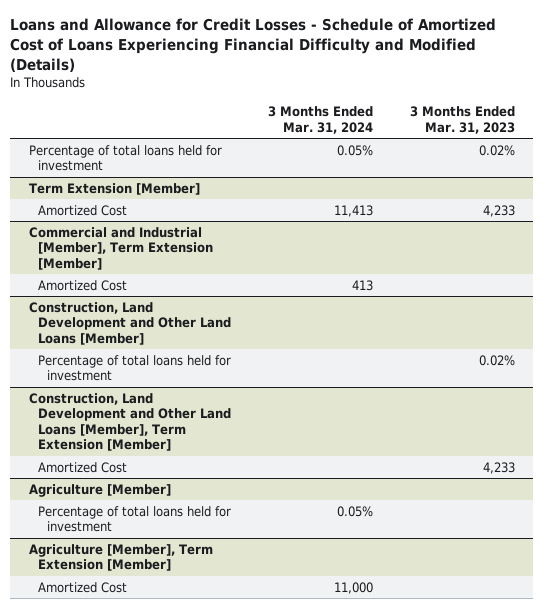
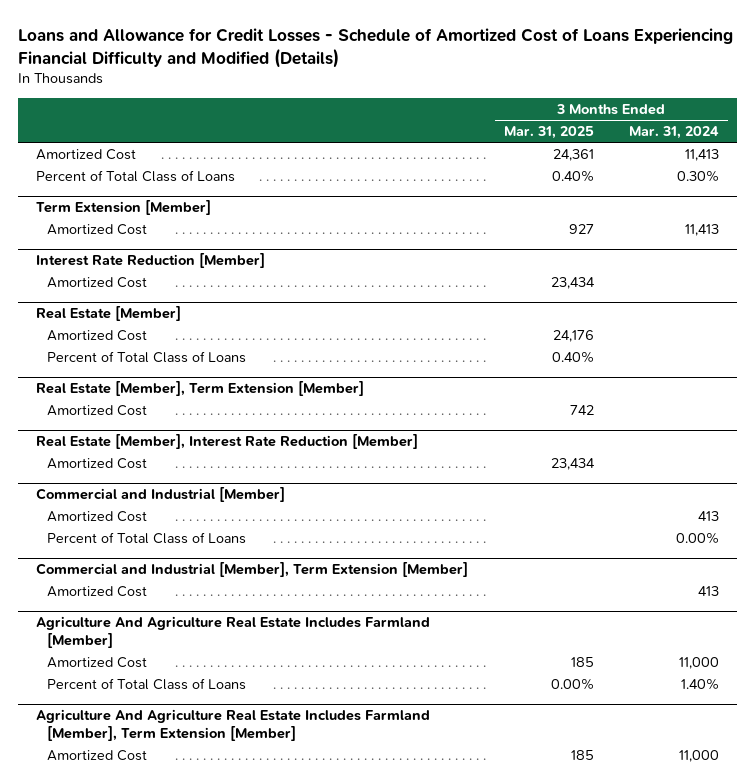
[409,106,515,134] 3 Months Ended Mar. 31, 2023 -> none
none -> [503,126,594,140] Mar. 31, 2025
none -> [35,149,136,161] Amortized Cost
[28,144,222,172] Percentage of total loans held for investment -> [35,170,235,183] Percent of Total Class of Loans
[337,144,374,156] 0.05% -> [677,170,720,183] 0.30%
none -> [35,253,265,269] Interest Rate Reduction [Member]
none -> [47,277,148,289] Amortized Cost
none -> [35,306,181,322] Real Estate [Member]
none -> [47,330,148,342] Amortized Cost
none -> [47,351,247,364] Percent of Total Class of Loans
none -> [35,381,364,397] Real Estate [Member], Term Extension [Member]
none -> [47,405,148,417] Amortized Cost
none -> [35,434,418,450] Real Estate [Member], Interest Rate Reduction [Member]
none -> [47,458,148,470] Amortized Cost
none -> [35,487,285,503] Commercial and Industrial [Member]
none -> [47,511,148,523] Amortized Cost
none -> [47,532,247,545] Percent of Total Class of Loans
[28,301,232,345] Construction, Land Development and Other Land Loans [Member] -> none
[38,354,232,382] Percentage of total loans held for investment -> none
[28,392,232,452] Construction, Land Development and Other Land Loans [Member], Term Extension [Member] -> none
[38,461,128,473] Amortized Cost -> none
[38,505,232,533] Percentage of total loans held for investment -> none
[28,543,213,572] Agriculture [Member], Term Extension [Member] -> none
[28,483,171,497] Agriculture [Member] -> [35,616,430,649] Agriculture And Agriculture Real Estate Includes Farmland [Member]
none -> [47,678,247,691] Percent of Total Class of Loans
none -> [35,709,430,742] Agriculture And Agriculture Real Estate Includes Farmland [Member], Term Extension [Member]
none -> [47,750,148,762] Amortized Cost

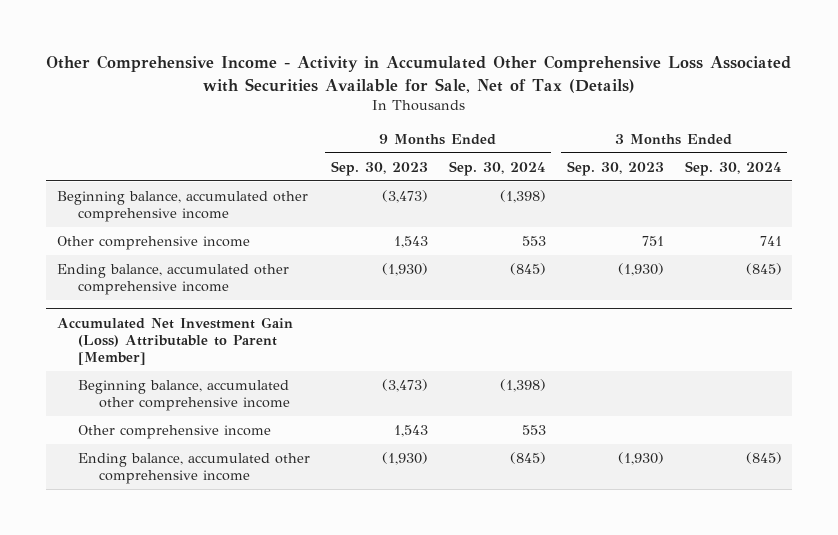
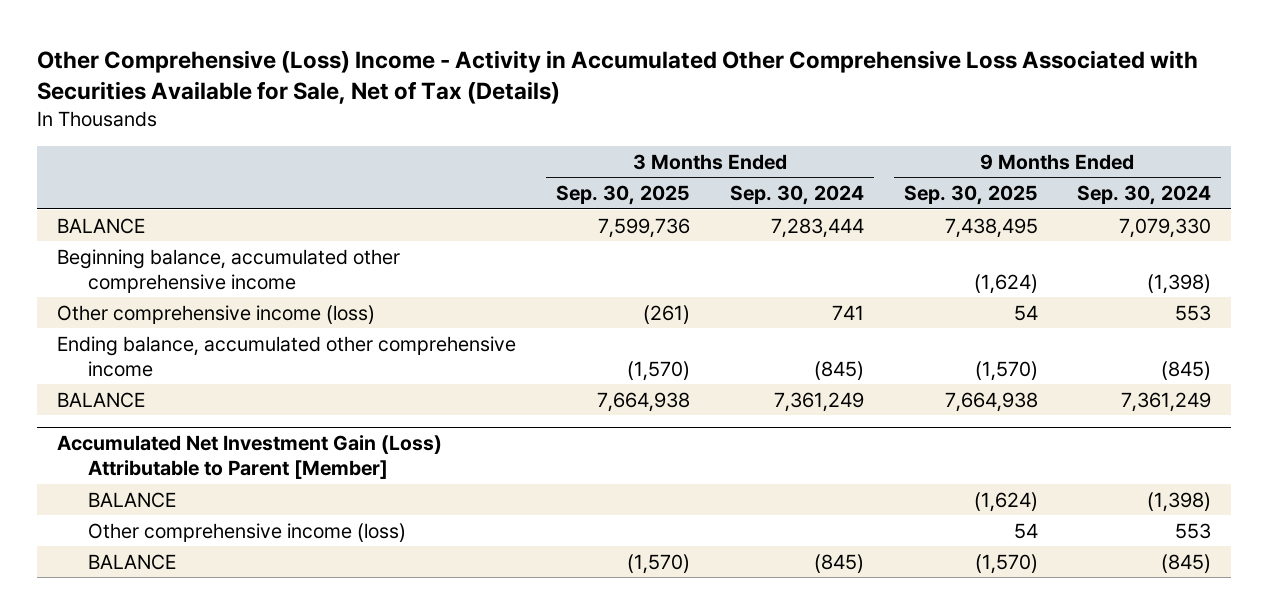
[46,55,792,93] Other Comprehensive Income - Activity in Accumulated Other Comprehensive Loss Associated with Securities Available for Sale, Net of Tax (Details) -> [37,50,1199,105] Other Comprehensive (Loss) Income - Activity in Accumulated Other Comprehensive Loss Associated with Securities Available for Sale, Net of Tax (Details)
[330,160,428,176] Sep. 30, 2023 -> none
[566,160,664,176] Sep. 30, 2023 -> none
none -> [556,185,691,206] Sep. 30, 2025
none -> [903,185,1038,206] Sep. 30, 2025
none -> [57,217,146,234] BALANCE
[56,236,250,251] Other comprehensive income -> [57,304,376,324] Other comprehensive income (loss)
none -> [57,391,146,408] BALANCE
[77,380,290,412] Beginning balance, accumulated other comprehensive income -> [87,491,176,508] BALANCE
[77,425,271,440] Other comprehensive income -> [87,522,406,542] Other comprehensive income (loss)
[77,453,310,485] Ending balance, accumulated other comprehensive income -> [87,553,176,570] BALANCE

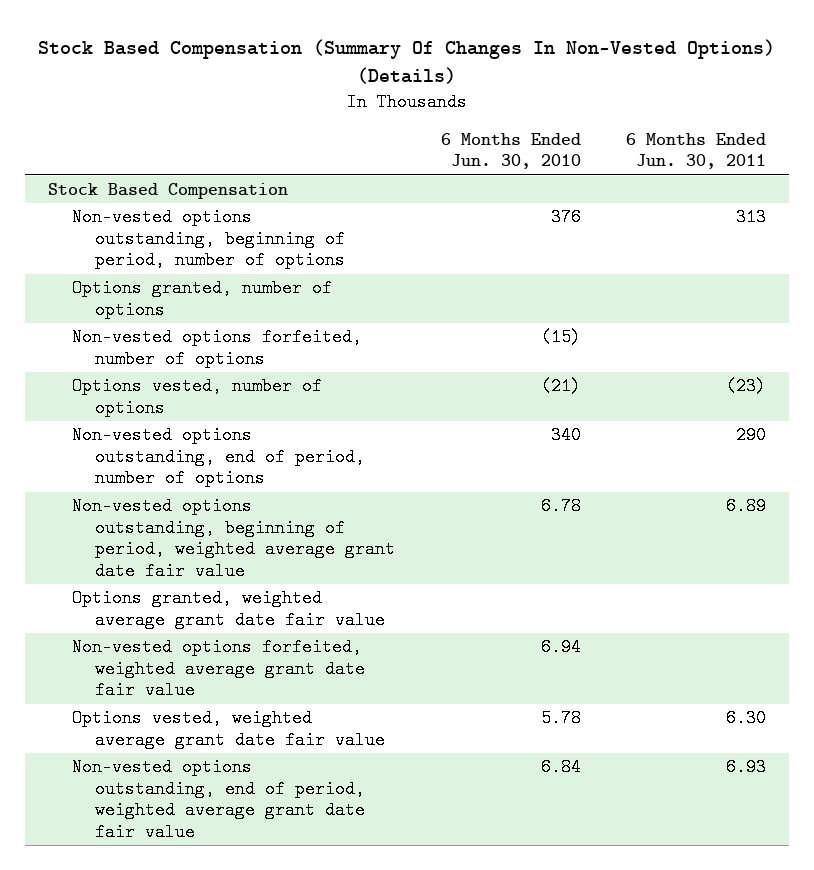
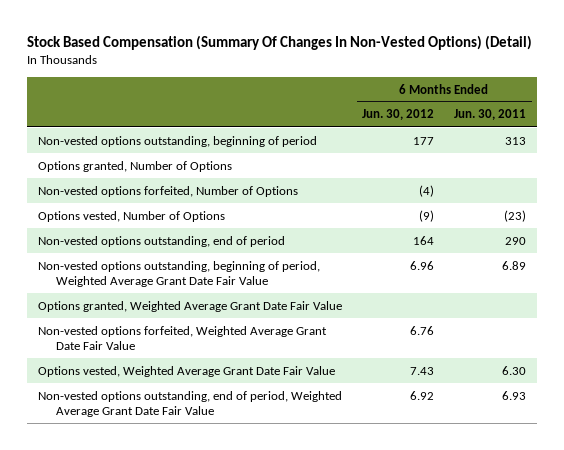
[38,38,776,85] Stock Based Compensation (Summary Of Changes In Non-Vested Options) (Details) -> [27,35,533,51] Stock Based Compensation (Summary Of Changes In Non-Vested Options) (Detail)
[440,132,581,170] 6 Months Ended Jun. 30, 2010 -> none
none -> [361,109,434,121] Jun. 30, 2012
[48,183,289,200] Stock Based Compensation -> none
[71,208,346,270] Non-vested options outstanding, beginning of period, number of options -> [37,135,317,147] Non-vested options outstanding, beginning of period
[71,279,332,319] Options granted, number of options -> [37,160,232,172] Options granted, Number of Options
[71,328,362,368] Non-vested options forfeited, number of options -> [37,185,298,197] Non-vested options forfeited, Number of Options
[71,377,322,417] Options vested, number of options -> [37,210,225,222] Options vested, Number of Options
[71,426,366,488] Non-vested options outstanding, end of period, number of options -> [37,235,285,247] Non-vested options outstanding, end of period
[71,497,396,580] Non-vested options outstanding, beginning of period, weighted average grant date fair value -> [37,260,320,287] Non-vested options outstanding, beginning of period, Weighted Average Grant Date Fair Value
[71,589,386,629] Options granted, weighted average grant date fair value -> [37,300,342,312] Options granted, Weighted Average Grant Date Fair Value
[71,638,366,700] Non-vested options forfeited, weighted average grant date fair value -> [37,325,327,350] Non-vested options forfeited, Weighted Average Grant Date Fair Value
[71,709,386,749] Options vested, weighted average grant date fair value -> [37,365,335,377] Options vested, Weighted Average Grant Date Fair Value
[71,758,366,841] Non-vested options outstanding, end of period, weighted average grant date fair value -> [37,390,342,417] Non-vested options outstanding, end of period, Weighted Average Grant Date Fair Value

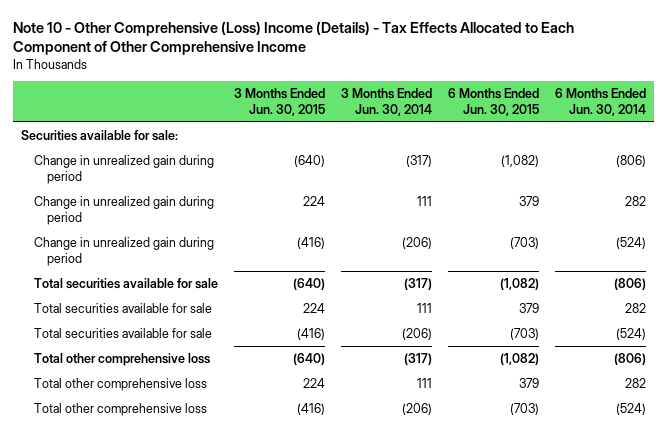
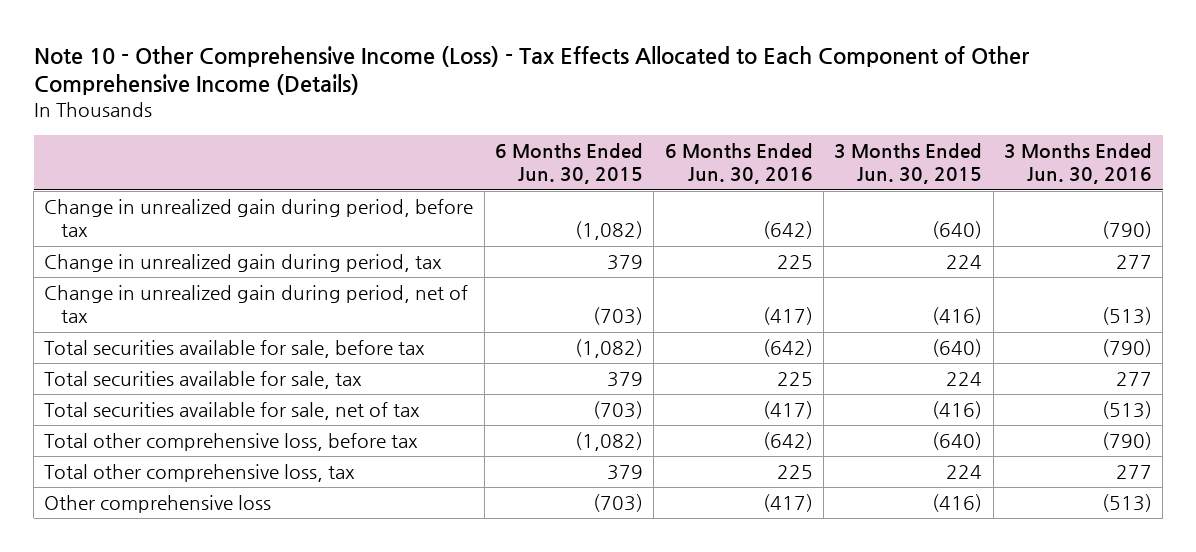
[13,20,575,55] Note 10 - Other Comprehensive (Loss) Income (Details) - Tax Effects Allocated to Each Component of Other Comprehensive Income -> [33,45,1030,96] Note 10 - Other Comprehensive Income (Loss) - Tax Effects Allocated to Each Component of Other Comprehensive Income (Details)
[340,88,432,116] 3 Months Ended Jun. 30, 2014 -> none
[554,88,646,116] 6 Months Ended Jun. 30, 2014 -> none
none -> [664,143,813,185] 6 Months Ended Jun. 30, 2016
none -> [1003,143,1152,185] 3 Months Ended Jun. 30, 2016
[21,130,179,142] Securities available for sale: -> none
[33,155,214,184] Change in unrealized gain during period -> [44,199,474,238] Change in unrealized gain during period, before tax
[33,196,214,225] Change in unrealized gain during period -> [44,254,443,273] Change in unrealized gain during period, tax
[33,237,214,266] Change in unrealized gain during period -> [44,285,469,324] Change in unrealized gain during period, net of tax
[33,278,218,290] Total securities available for sale -> [44,340,426,359] Total securities available for sale, before tax
[33,303,212,314] Total securities available for sale -> [44,371,363,390] Total securities available for sale, tax
[33,328,212,339] Total securities available for sale -> [44,402,421,421] Total securities available for sale, net of tax
[33,353,210,367] Total other comprehensive loss -> [44,433,419,452] Total other comprehensive loss, before tax
[33,378,207,392] Total other comprehensive loss -> [44,464,356,483] Total other comprehensive loss, tax
[33,403,207,417] Total other comprehensive loss -> [44,495,272,514] Other comprehensive loss

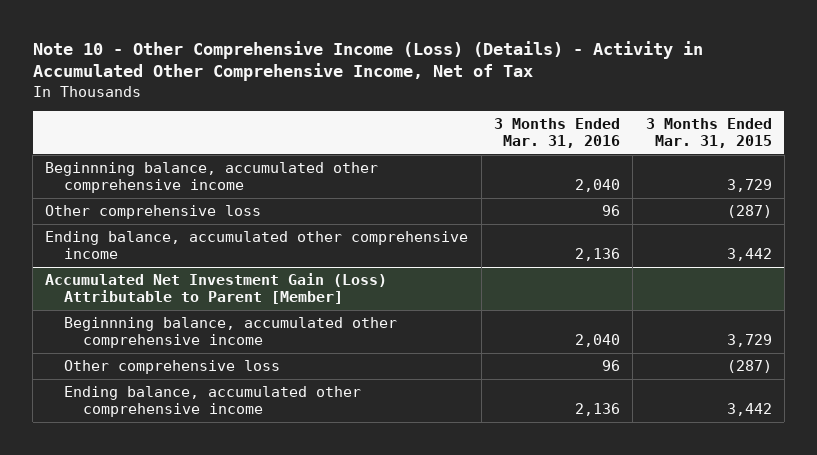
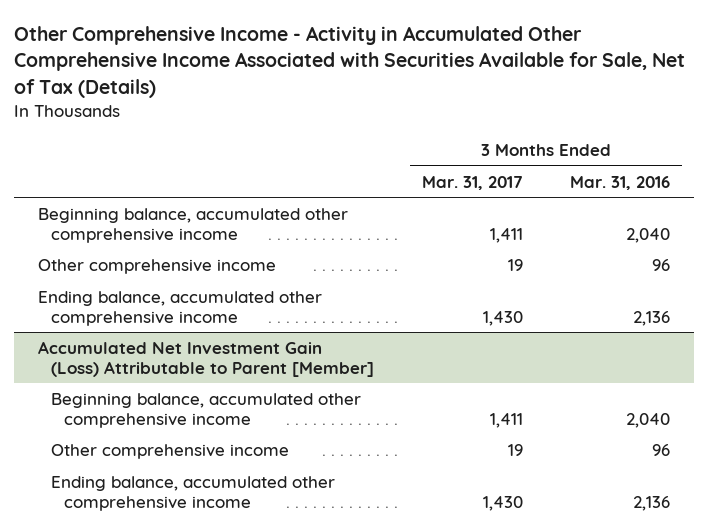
[32,40,703,82] Note 10 - Other Comprehensive Income (Loss) (Details) - Activity in Accumulated Other Comprehensive Income, Net of Tax -> [14,25,686,98] Other Comprehensive Income - Activity in Accumulated Other Comprehensive Income Associated with Securities Available for Sale, Net of Tax (Details)
[645,118,772,148] 3 Months Ended Mar. 31, 2015 -> none
none -> [421,175,523,190] Mar. 31, 2017
[45,162,379,194] Beginnning balance, accumulated other comprehensive income -> [37,207,348,243] Beginning balance, accumulated other comprehensive income
[45,205,262,220] Other comprehensive loss -> [37,258,276,274] Other comprehensive income
[64,317,398,349] Beginnning balance, accumulated other comprehensive income -> [51,392,362,428] Beginning balance, accumulated other comprehensive income
[64,360,281,375] Other comprehensive loss -> [51,443,290,459] Other comprehensive income

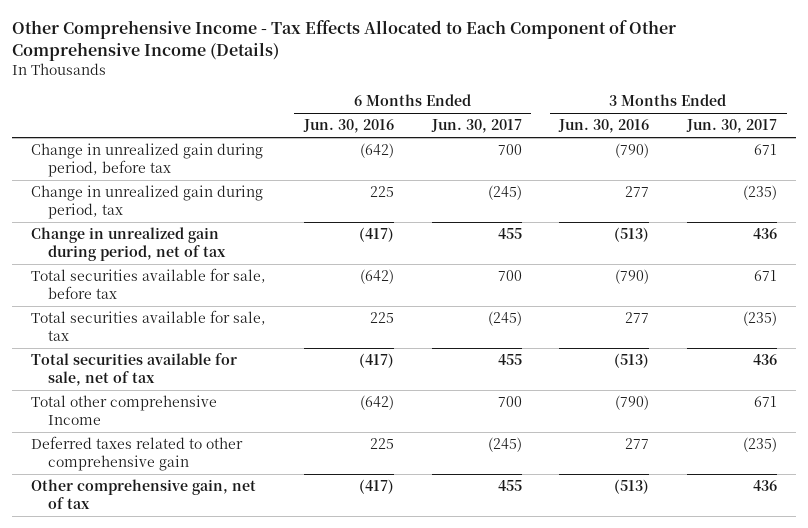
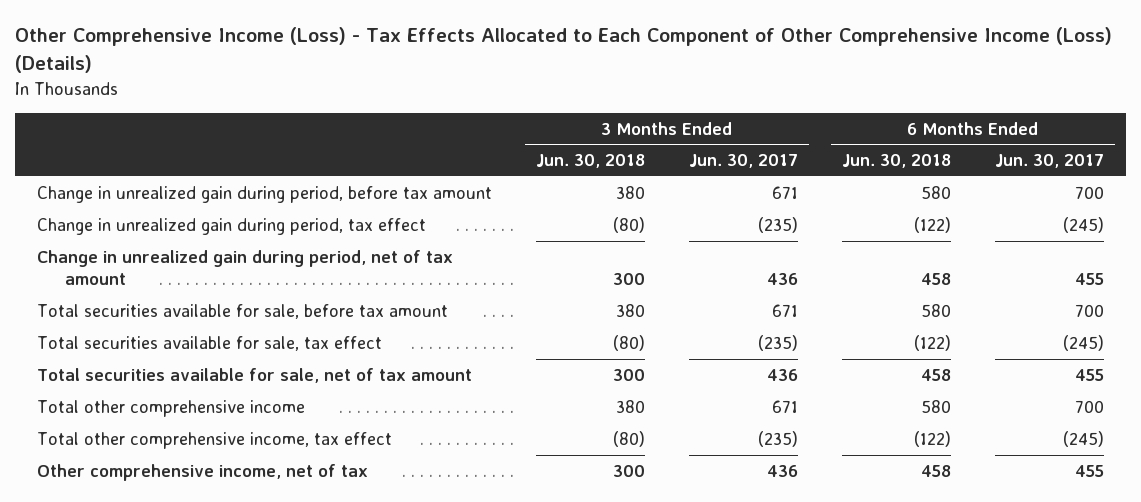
[12,20,677,62] Other Comprehensive Income - Tax Effects Allocated to Each Component of Other Comprehensive Income (Details) -> [14,27,1112,74] Other Comprehensive Income (Loss) - Tax Effects Allocated to Each Component of Other Comprehensive Income (Loss) (Details)
[302,119,394,134] Jun. 30, 2016 -> none
[558,119,650,134] Jun. 30, 2016 -> none
none -> [535,154,645,169] Jun. 30, 2018
none -> [842,154,952,169] Jun. 30, 2018
[31,143,264,177] Change in unrealized gain during period, before tax -> [36,185,492,203] Change in unrealized gain during period, before tax amount
[31,185,264,219] Change in unrealized gain during period, tax -> [36,217,426,235] Change in unrealized gain during period, tax effect
[31,227,226,261] Change in unrealized gain during period, net of tax -> [36,249,453,285] Change in unrealized gain during period, net of tax amount
[31,268,267,299] Total securities available for sale, before tax -> [36,303,448,319] Total securities available for sale, before tax amount
[31,310,267,341] Total securities available for sale, tax -> [36,335,382,351] Total securities available for sale, tax effect
[31,353,238,386] Total securities available for sale, net of tax -> [36,367,472,383] Total securities available for sale, net of tax amount
[31,395,218,425] Total other comprehensive Income -> [36,399,305,417] Total other comprehensive income
[31,436,244,471] Deferred taxes related to other comprehensive gain -> [36,431,392,449] Total other comprehensive income, tax effect
[31,479,257,509] Other comprehensive gain, net of tax -> [36,463,368,481] Other comprehensive income, net of tax

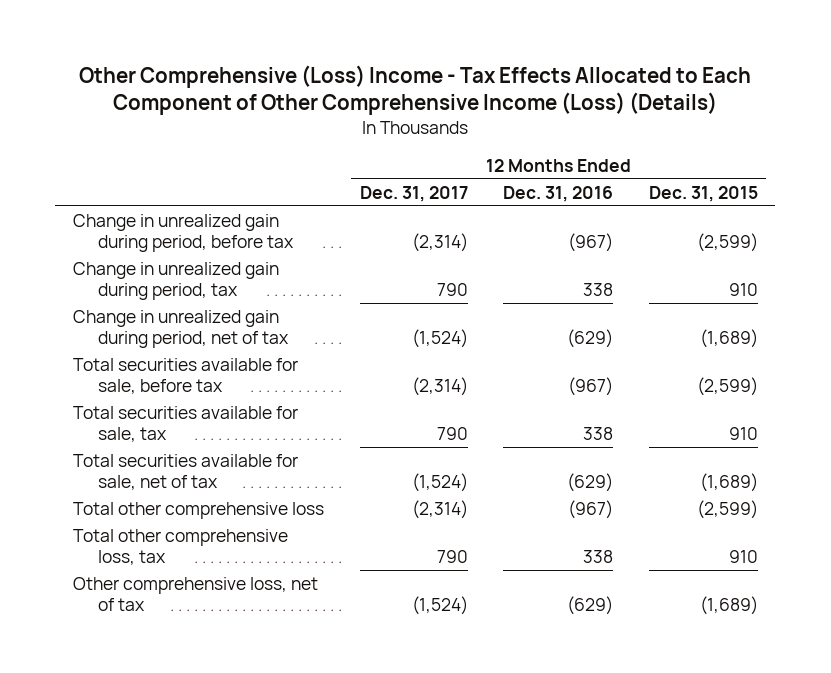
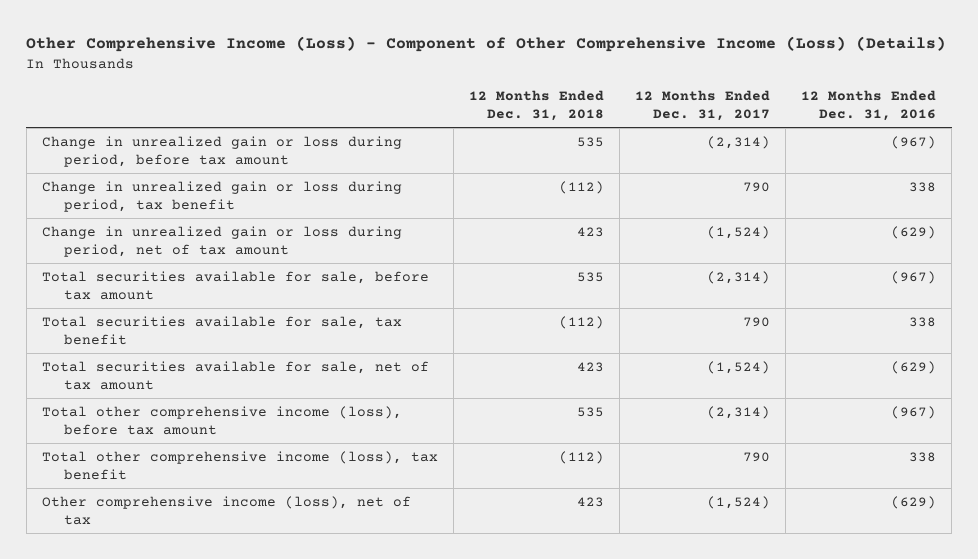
[79,64,752,116] Other Comprehensive (Loss) Income - Tax Effects Allocated to Each Component of Other Comprehensive Income (Loss) (Details) -> [26,36,947,53] Other Comprehensive Income (Loss) - Component of Other Comprehensive Income (Loss) (Details)
[648,185,758,202] Dec. 31, 2015 -> none
none -> [468,89,604,121] 12 Months Ended Dec. 31, 2018
[72,213,294,252] Change in unrealized gain during period, before tax -> [41,135,402,167] Change in unrealized gain or loss during period, before tax amount
[72,261,279,300] Change in unrealized gain during period, tax -> [41,180,402,212] Change in unrealized gain or loss during period, tax benefit
[72,309,289,348] Change in unrealized gain during period, net of tax -> [41,225,402,257] Change in unrealized gain or loss during period, net of tax amount
[72,357,298,394] Total securities available for sale, before tax -> [41,270,429,300] Total securities available for sale, before tax amount
[72,405,298,442] Total securities available for sale, tax -> [41,315,402,345] Total securities available for sale, tax benefit
[72,453,298,490] Total securities available for sale, net of tax -> [41,360,429,390] Total securities available for sale, net of tax amount
[72,501,324,519] Total other comprehensive loss -> [41,405,402,435] Total other comprehensive income (loss), before tax amount
[72,528,288,565] Total other comprehensive loss, tax -> [41,450,438,480] Total other comprehensive income (loss), tax benefit
[72,576,318,611] Other comprehensive loss, net of tax -> [41,495,411,525] Other comprehensive income (loss), net of tax

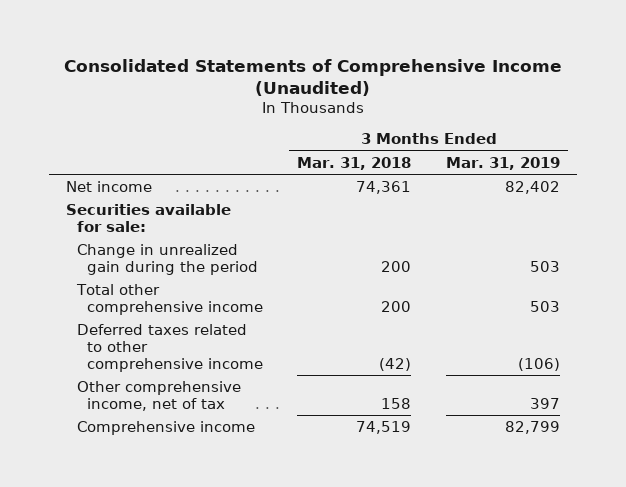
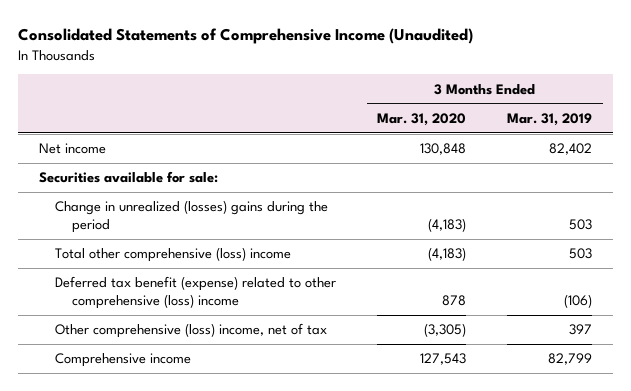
[297,156,412,170] Mar. 31, 2018 -> none
none -> [377,112,467,126] Mar. 31, 2020
[76,243,259,275] Change in unrealized gain during the period -> [55,200,329,234] Change in unrealized (losses) gains during the period
[75,283,264,315] Total other comprehensive income -> [55,247,292,263] Total other comprehensive (loss) income
[76,323,264,372] Deferred taxes related to other comprehensive income -> [55,276,337,310] Deferred tax benefit (expense) related to other comprehensive (loss) income
[76,380,241,411] Other comprehensive income, net of tax -> [55,323,328,339] Other comprehensive (loss) income, net of tax

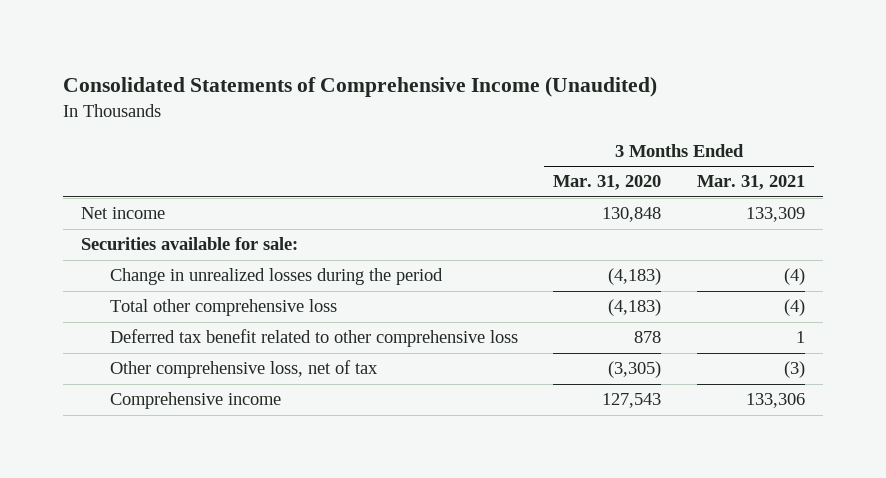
[507,112,593,126] Mar. 31, 2019 -> none
none -> [697,175,806,191] Mar. 31, 2021
[55,200,329,234] Change in unrealized (losses) gains during the period -> [109,268,443,286] Change in unrealized losses during the period
[55,247,292,263] Total other comprehensive (loss) income -> [109,299,337,317] Total other comprehensive loss
[55,276,337,310] Deferred tax benefit (expense) related to other comprehensive (loss) income -> [109,329,518,348] Deferred tax benefit related to other comprehensive loss
[55,323,328,339] Other comprehensive (loss) income, net of tax -> [109,360,378,379] Other comprehensive loss, net of tax

